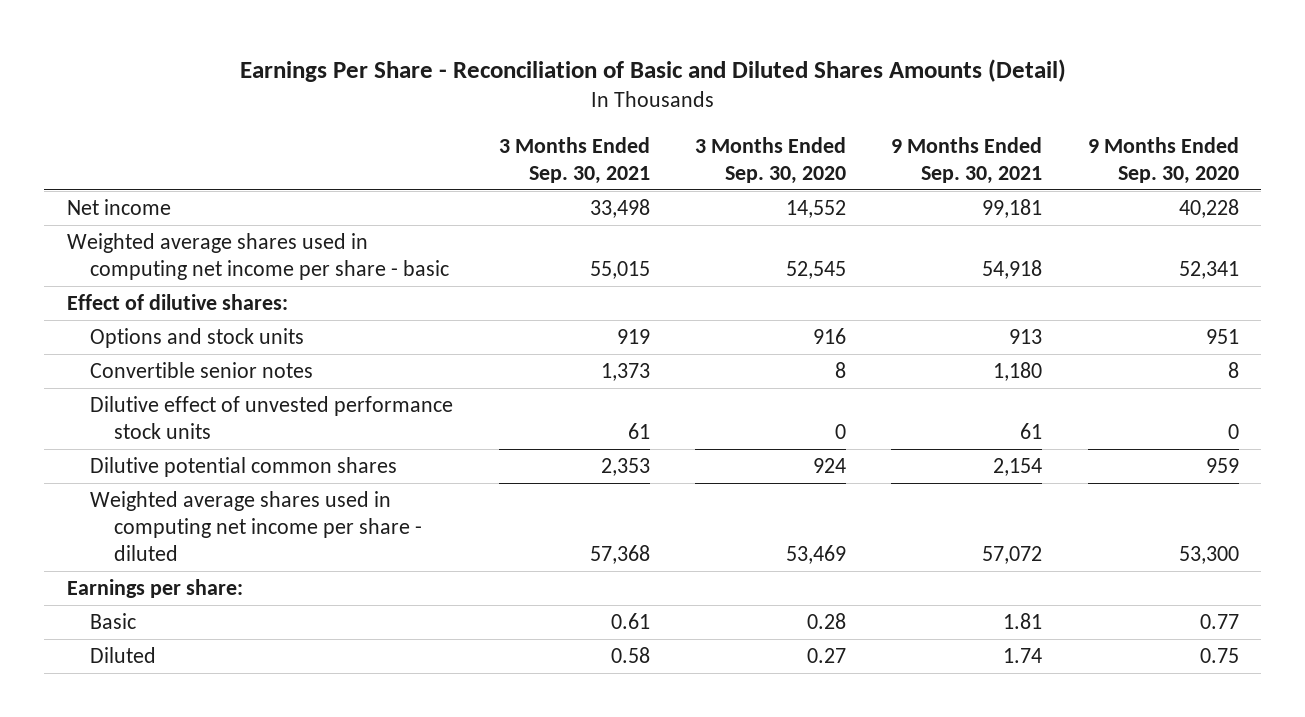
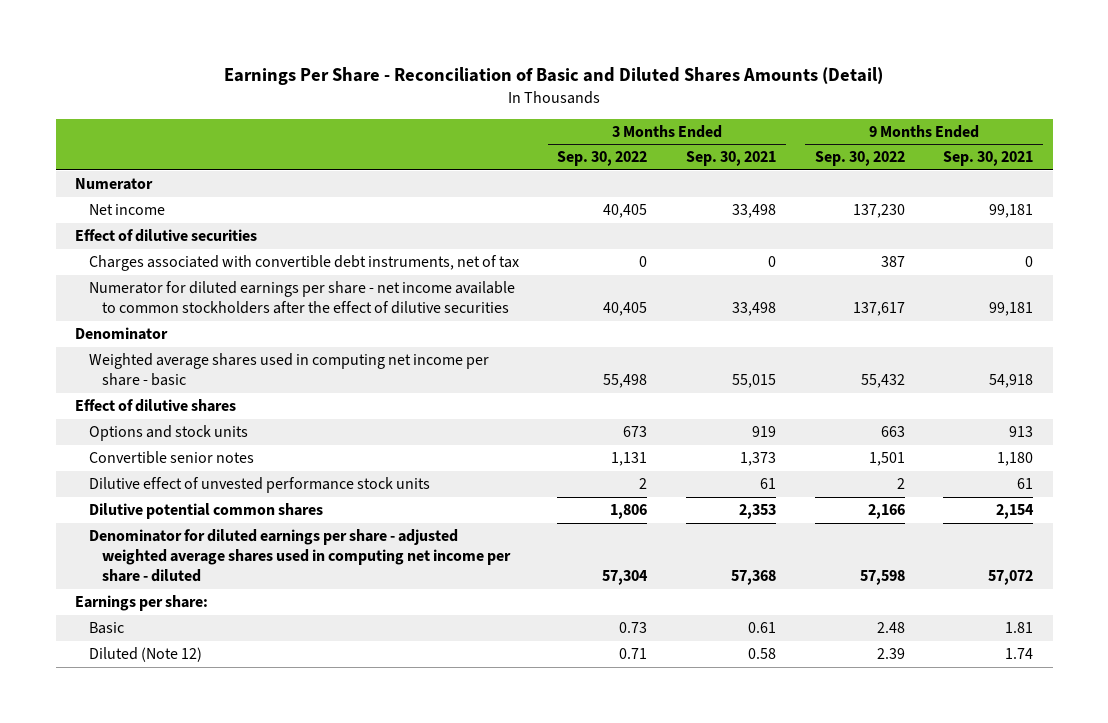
[694,136,846,184] 3 Months Ended Sep. 30, 2020 -> none
[1087,136,1239,184] 9 Months Ended Sep. 30, 2020 -> none
none -> [557,151,648,167] Sep. 30, 2022
none -> [814,151,905,167] Sep. 30, 2022
none -> [74,178,153,191] Numerator
none -> [74,229,257,243] Effect of dilutive securities
none -> [88,255,519,272] Charges associated with convertible debt instruments, net of tax
none -> [88,281,515,315] Numerator for diluted earnings per share - net income available to common stockholders after the effect of dilutive securities
none -> [74,327,168,341] Denominator
[66,293,288,310] Effect of dilutive shares: -> [74,399,236,413] Effect of dilutive shares
[90,490,423,562] Weighted average shares used in computing net income per share - diluted -> [88,529,512,583] Denominator for diluted earnings per share - adjusted weighted average shares used in computing net income per share - diluted
[90,646,157,663] Diluted -> [88,647,202,663] Diluted (Note 12)

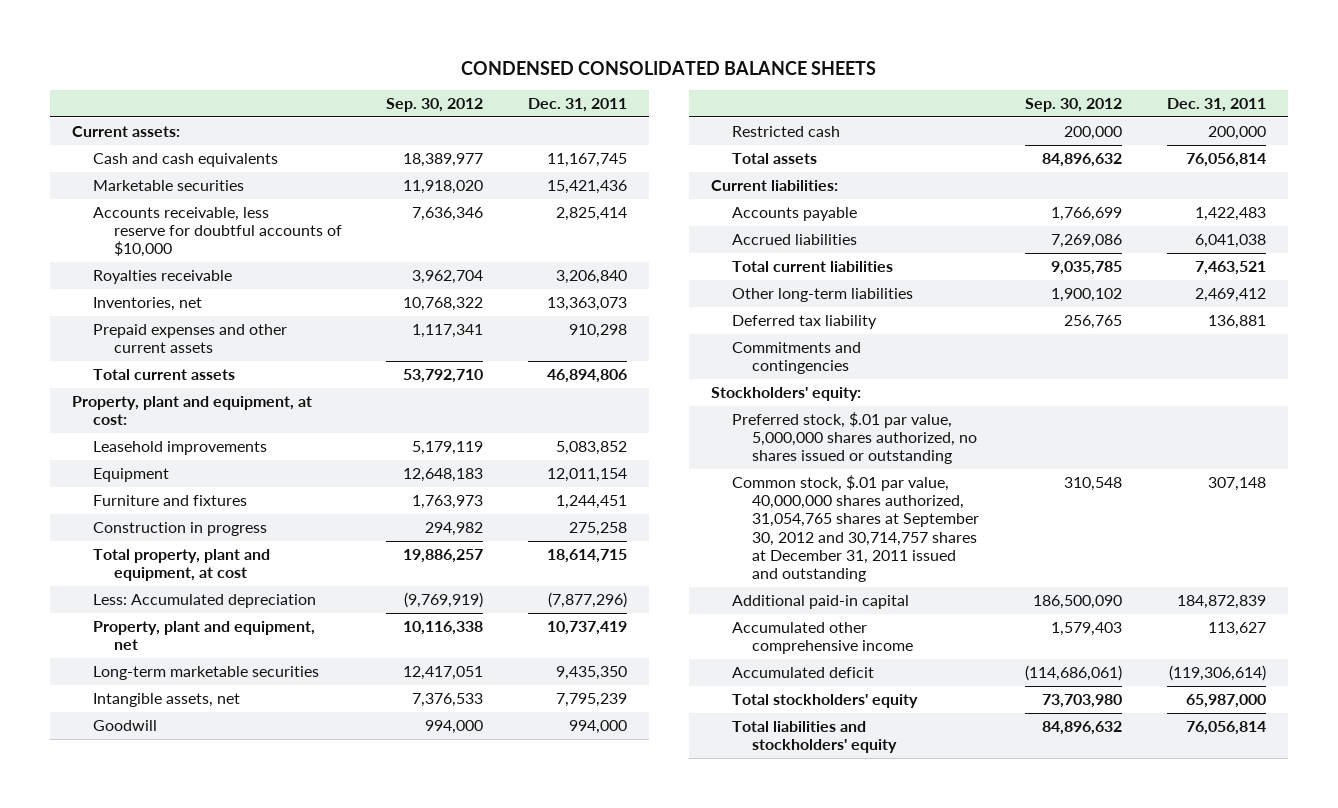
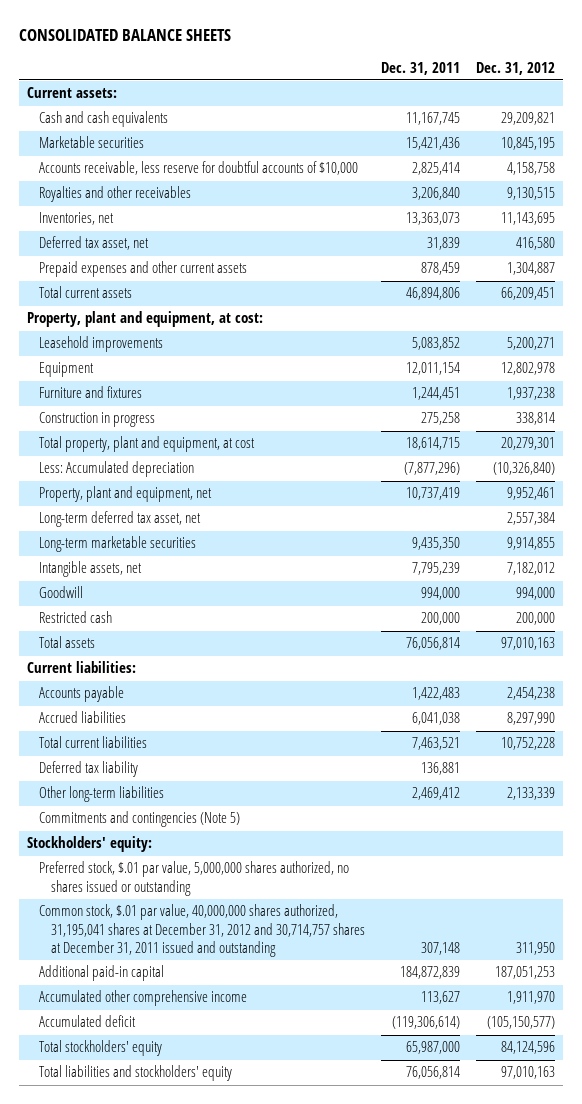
[461,60,877,75] CONDENSED CONSOLIDATED BALANCE SHEETS -> [18,29,231,42] CONSOLIDATED BALANCE SHEETS
[386,98,484,113] Sep. 30, 2012 -> none
none -> [475,61,555,75] Dec. 31, 2012
[93,269,233,284] Royalties receivable -> [38,186,191,203] Royalties and other receivables
none -> [38,236,149,251] Deferred tax asset, net
[569,323,628,338] 910,298 -> [420,262,460,276] 878,459
none -> [38,511,201,528] Long-term deferred tax asset, net
[731,287,913,302] Other long-term liabilities -> [38,786,164,803] Other long-term liabilities
[731,341,861,375] Commitments and contingencies -> [38,811,240,828] Commitments and contingencies (Note 5)
[731,474,980,582] Common stock, $.01 par value, 40,000,000 shares authorized, 31,054,765 shares at September 30, 2012 and 30,714,757 shares at December 31, 2011 issued and outstanding -> [38,904,365,957] Common stock, $.01 par value, 40,000,000 shares authorized, 31,195,041 shares at December 31, 2012 and 30,714,757 shares at December 31, 2011 issued and outstanding

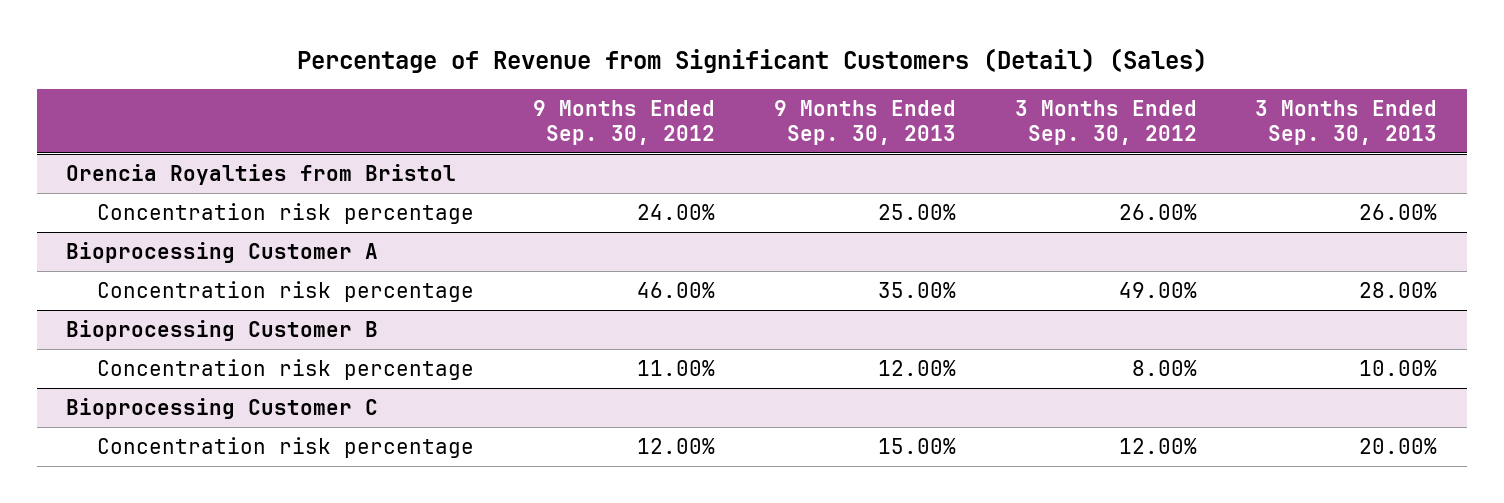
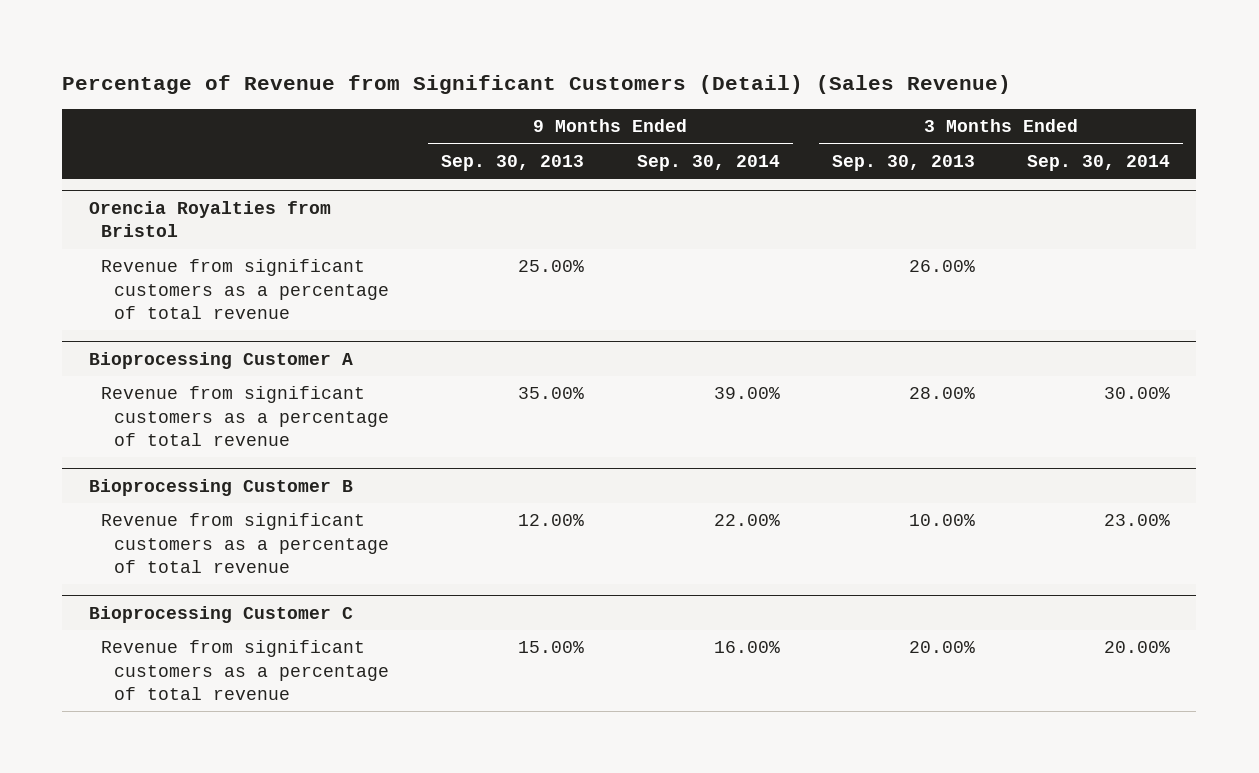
[296,47,1207,73] Percentage of Revenue from Significant Customers (Detail) (Sales) -> [62,75,1012,95] Percentage of Revenue from Significant Customers (Detail) (Sales Revenue)
[533,100,716,145] 9 Months Ended Sep. 30, 2012 -> none
[1014,100,1197,145] 3 Months Ended Sep. 30, 2012 -> none
none -> [636,154,780,171] Sep. 30, 2014
none -> [1027,154,1171,171] Sep. 30, 2014
[97,202,475,224] Concentration risk percentage -> [101,259,389,319] Revenue from significant customers as a percentage of total revenue
[97,280,475,302] Concentration risk percentage -> [101,386,389,446] Revenue from significant customers as a percentage of total revenue
[97,358,475,380] Concentration risk percentage -> [101,513,389,573] Revenue from significant customers as a percentage of total revenue
[97,436,475,458] Concentration risk percentage -> [101,640,389,700] Revenue from significant customers as a percentage of total revenue

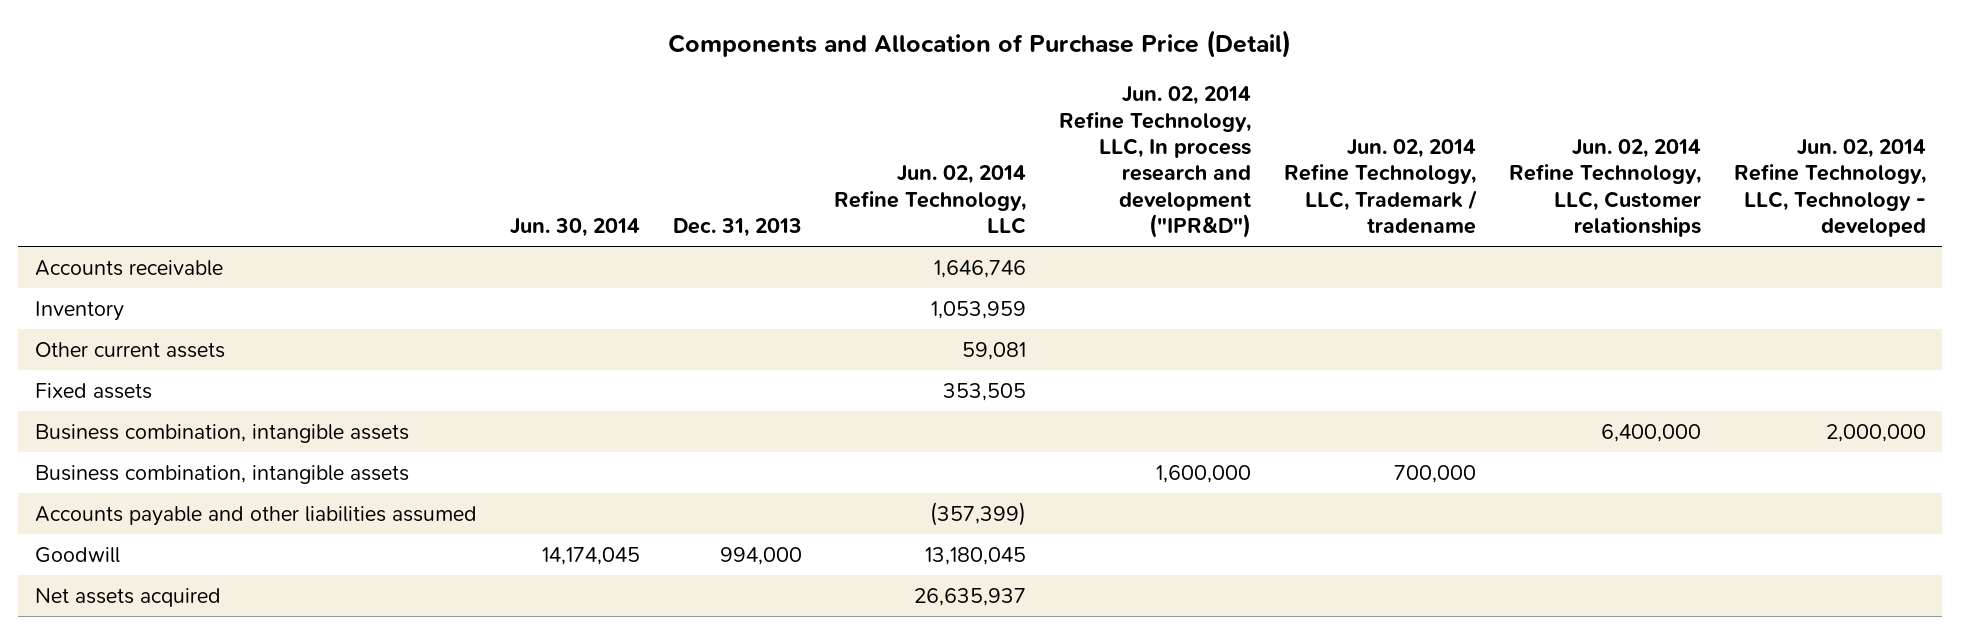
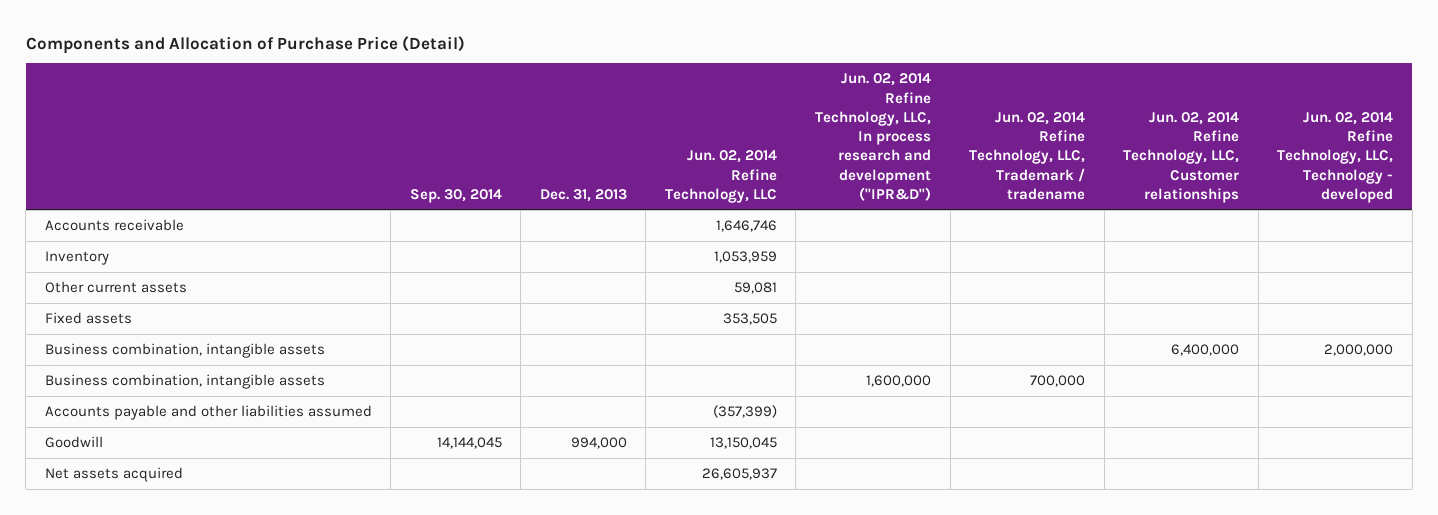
[509,218,640,238] Jun. 30, 2014 -> none
none -> [409,188,502,203] Sep. 30, 2014
[925,546,1027,565] 13,180,045 -> [709,436,777,449] 13,150,045
[914,587,1027,606] 26,635,937 -> [701,467,777,480] 26,605,937

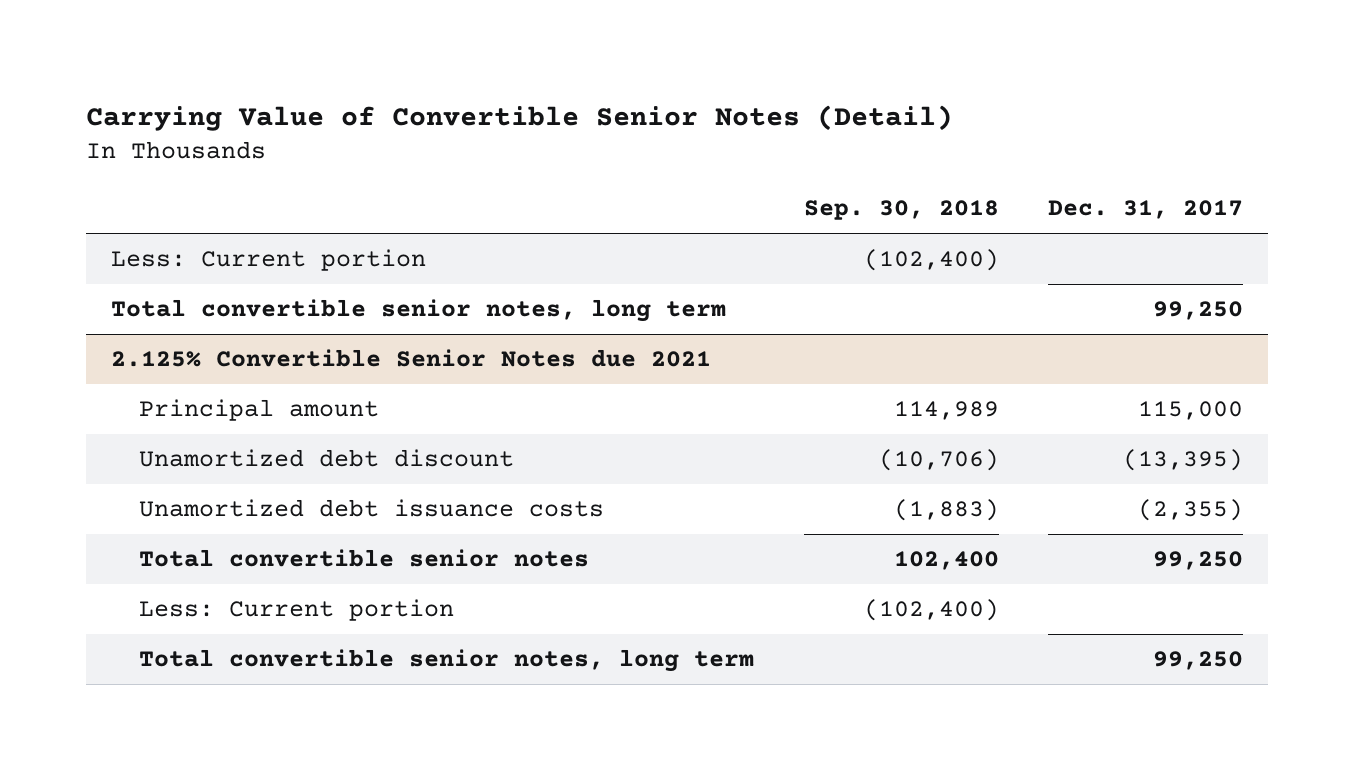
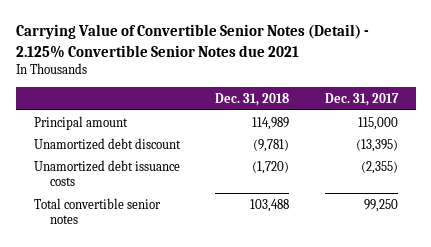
[86,104,954,131] Carrying Value of Convertible Senior Notes (Detail) -> [15,24,369,58] Carrying Value of Convertible Senior Notes (Detail) - 2.125% Convertible Senior Notes due 2021
[803,200,999,221] Sep. 30, 2018 -> none
none -> [215,93,290,107] Dec. 31, 2018
[111,249,427,272] Less: Current portion -> none
[111,299,727,323] Total convertible senior notes, long term -> none
[111,349,712,368] 2.125% Convertible Senior Notes due 2021 -> none
[139,599,455,622] Less: Current portion -> none
[139,649,755,673] Total convertible senior notes, long term -> none

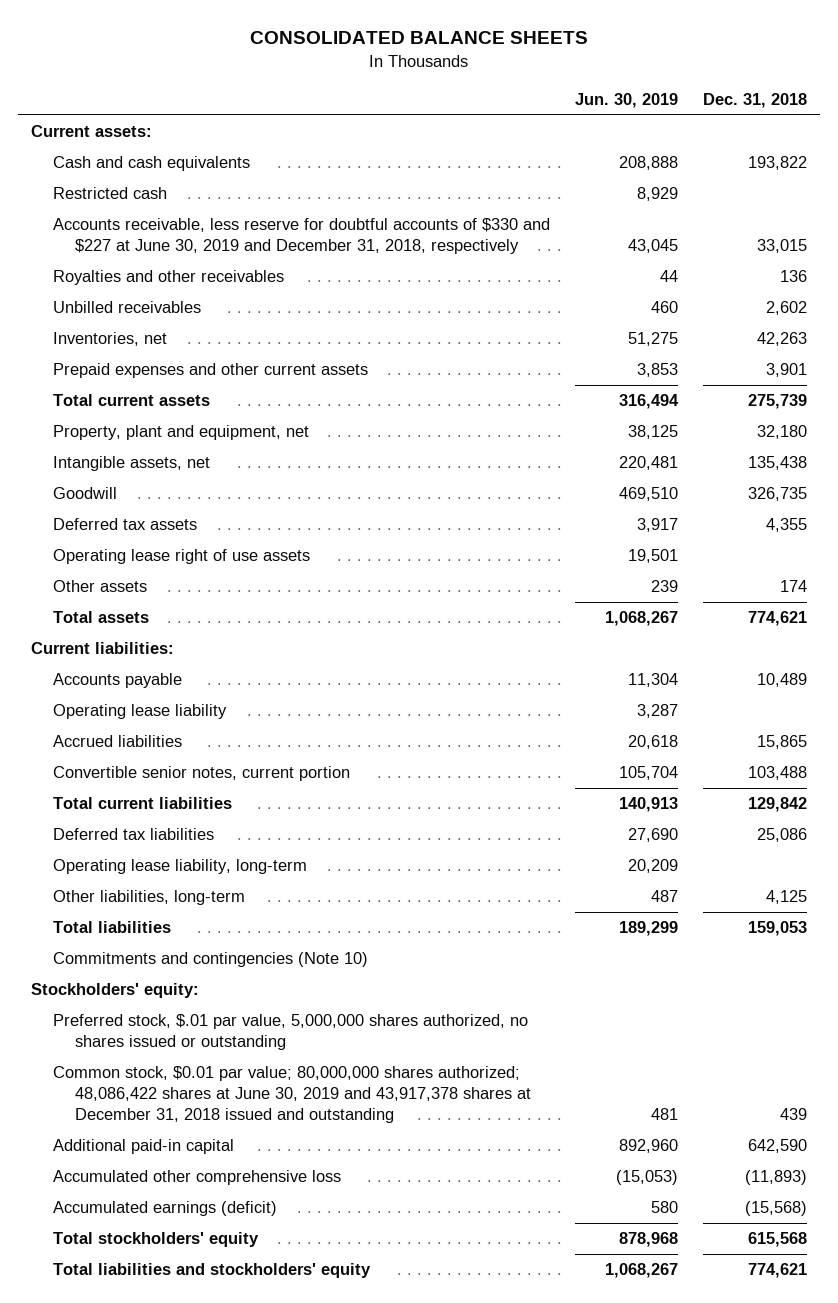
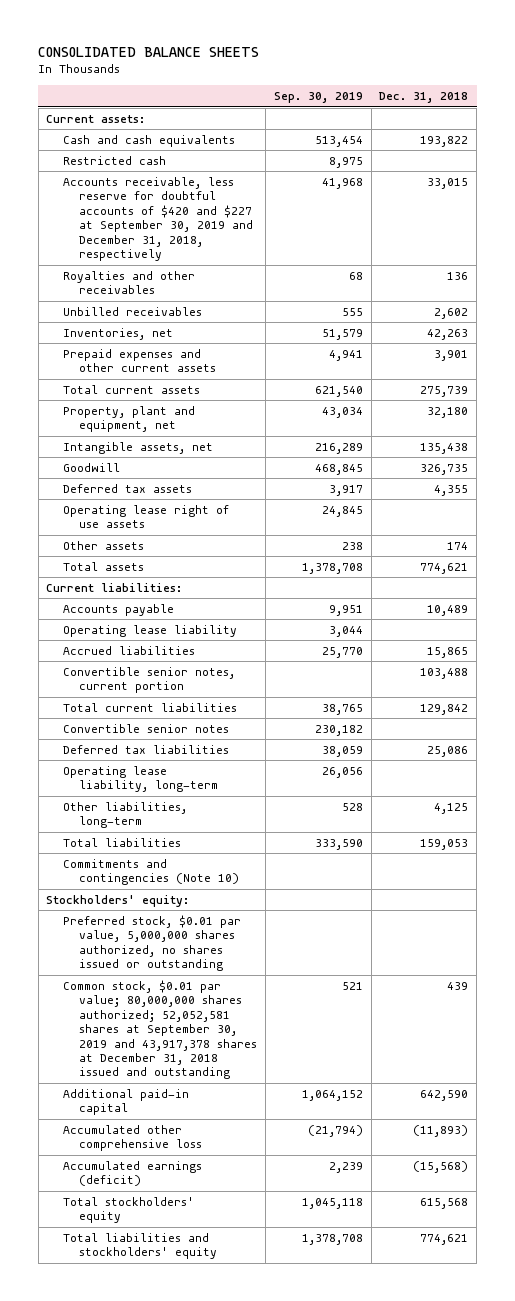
[574,92,678,108] Jun. 30, 2019 -> none
none -> [273,92,363,104] Sep. 30, 2019
[52,218,550,255] Accounts receivable, less reserve for doubtful accounts of $330 and $227 at June 30, 2019 and December 31, 2018, respectively -> [62,176,254,261] Accounts receivable, less reserve for doubtful accounts of $420 and $227 at September 30, 2019 and December 31, 2018, respectively
none -> [62,723,229,733] Convertible senior notes
[52,1014,528,1051] Preferred stock, $.01 par value, 5,000,000 shares authorized, no shares issued or outstanding -> [62,914,241,972] Preferred stock, $0.01 par value, 5,000,000 shares authorized, no shares issued or outstanding
[52,1066,531,1124] Common stock, $0.01 par value; 80,000,000 shares authorized; 48,086,422 shares at June 30, 2019 and 43,917,378 shares at December 31, 2018 issued and outstanding -> [62,979,258,1080] Common stock, $0.01 par value; 80,000,000 shares authorized; 52,052,581 shares at September 30, 2019 and 43,917,378 shares at December 31, 2018 issued and outstanding

